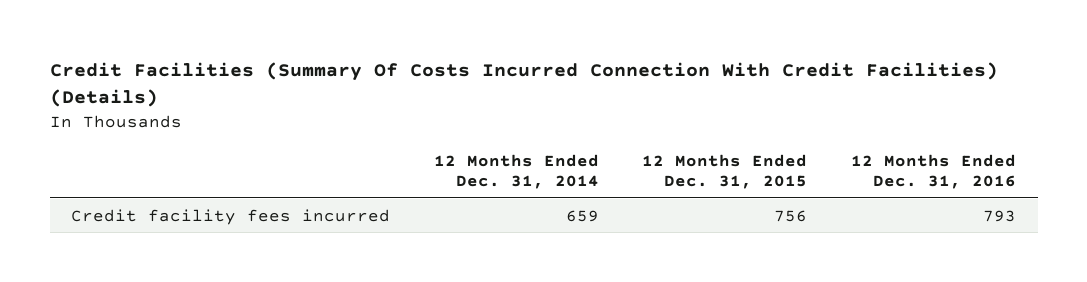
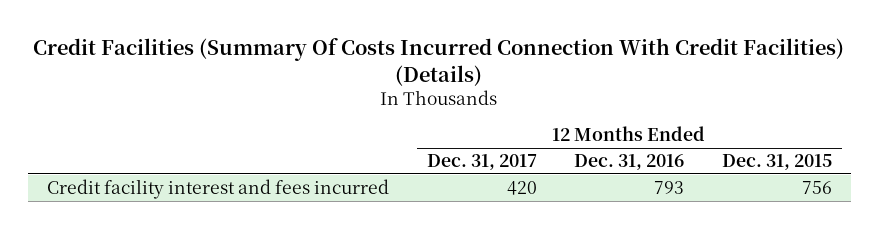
[433,153,599,190] 12 Months Ended Dec. 31, 2014 -> none
none -> [426,154,537,171] Dec. 31, 2017
[71,208,391,225] Credit facility fees incurred -> [46,179,389,200] Credit facility interest and fees incurred

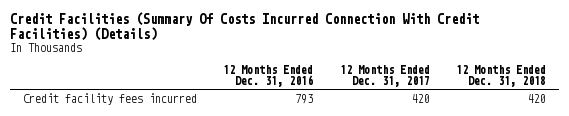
[722,154,833,171] Dec. 31, 2015 -> none
none -> [456,64,547,88] 12 Months Ended Dec. 31, 2018
[46,179,389,200] Credit facility interest and fees incurred -> [22,92,197,105] Credit facility fees incurred

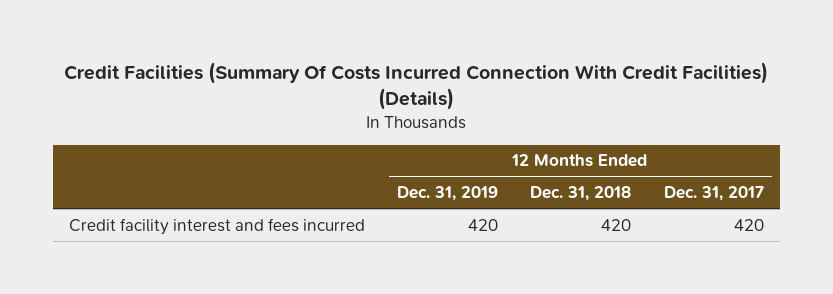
[223,64,314,88] 12 Months Ended Dec. 31, 2016 -> none
none -> [397,186,499,202] Dec. 31, 2019
[22,92,197,105] Credit facility fees incurred -> [68,217,365,235] Credit facility interest and fees incurred

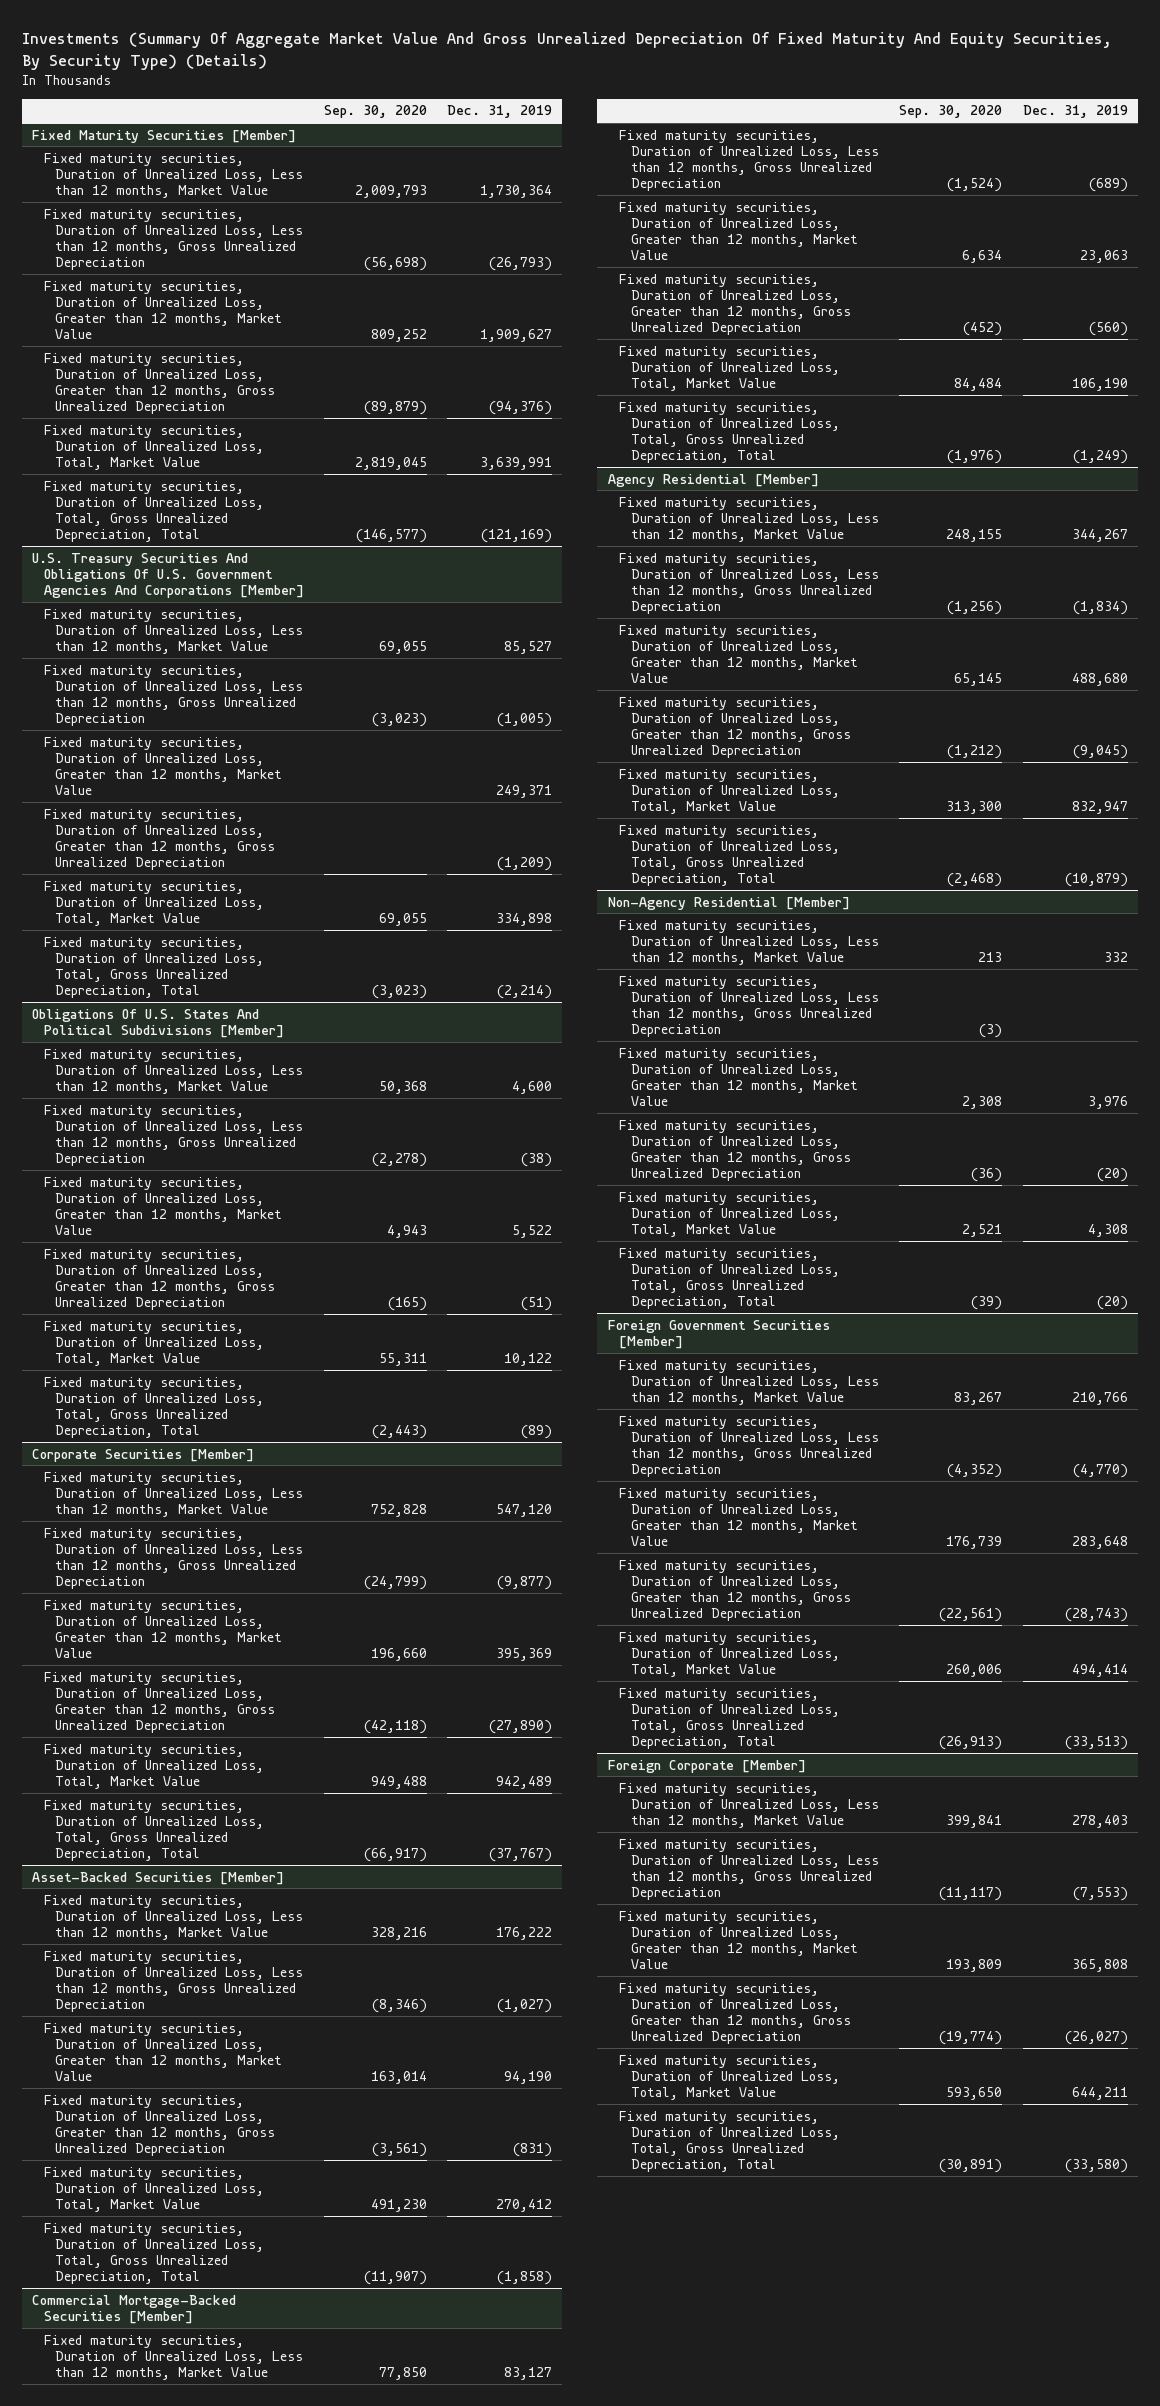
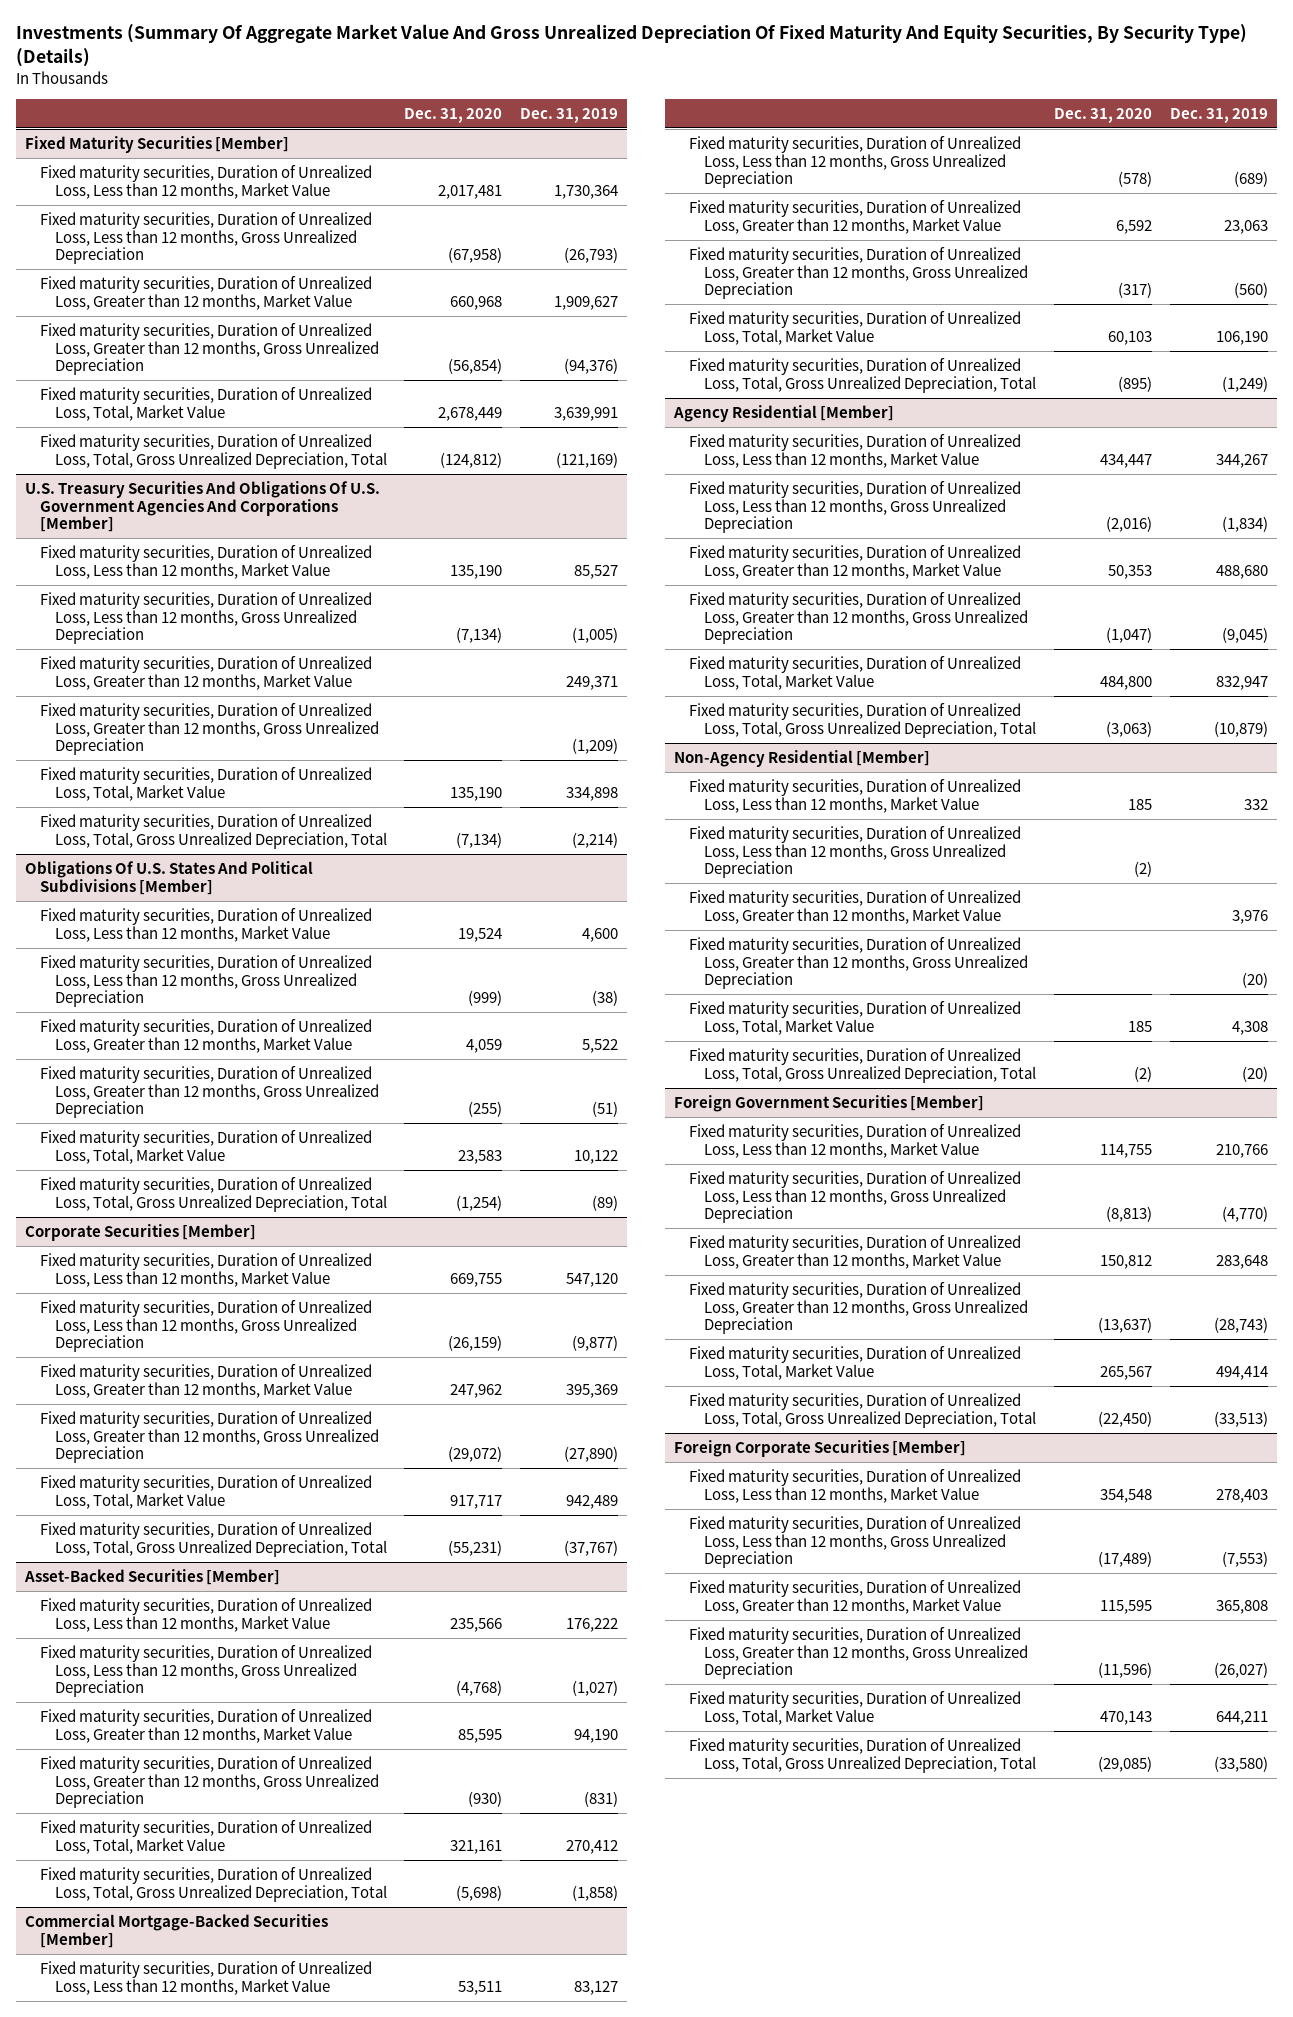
[323,105,427,119] Sep. 30, 2020 -> none
none -> [404,107,503,123] Dec. 31, 2020
[607,1759,806,1773] Foreign Corporate [Member] -> [674,1440,967,1458] Foreign Corporate Securities [Member]

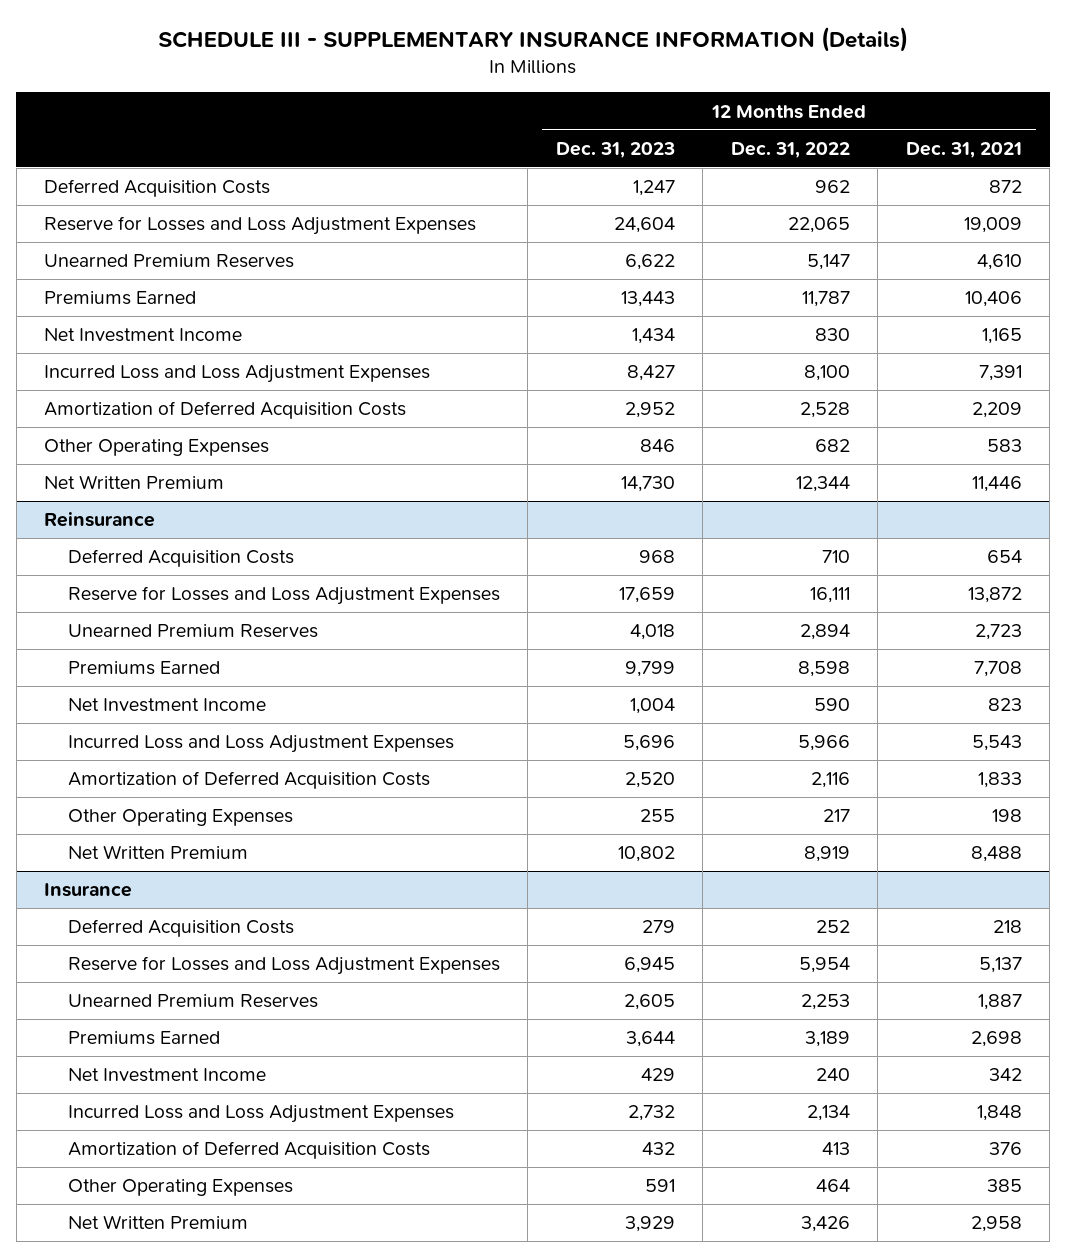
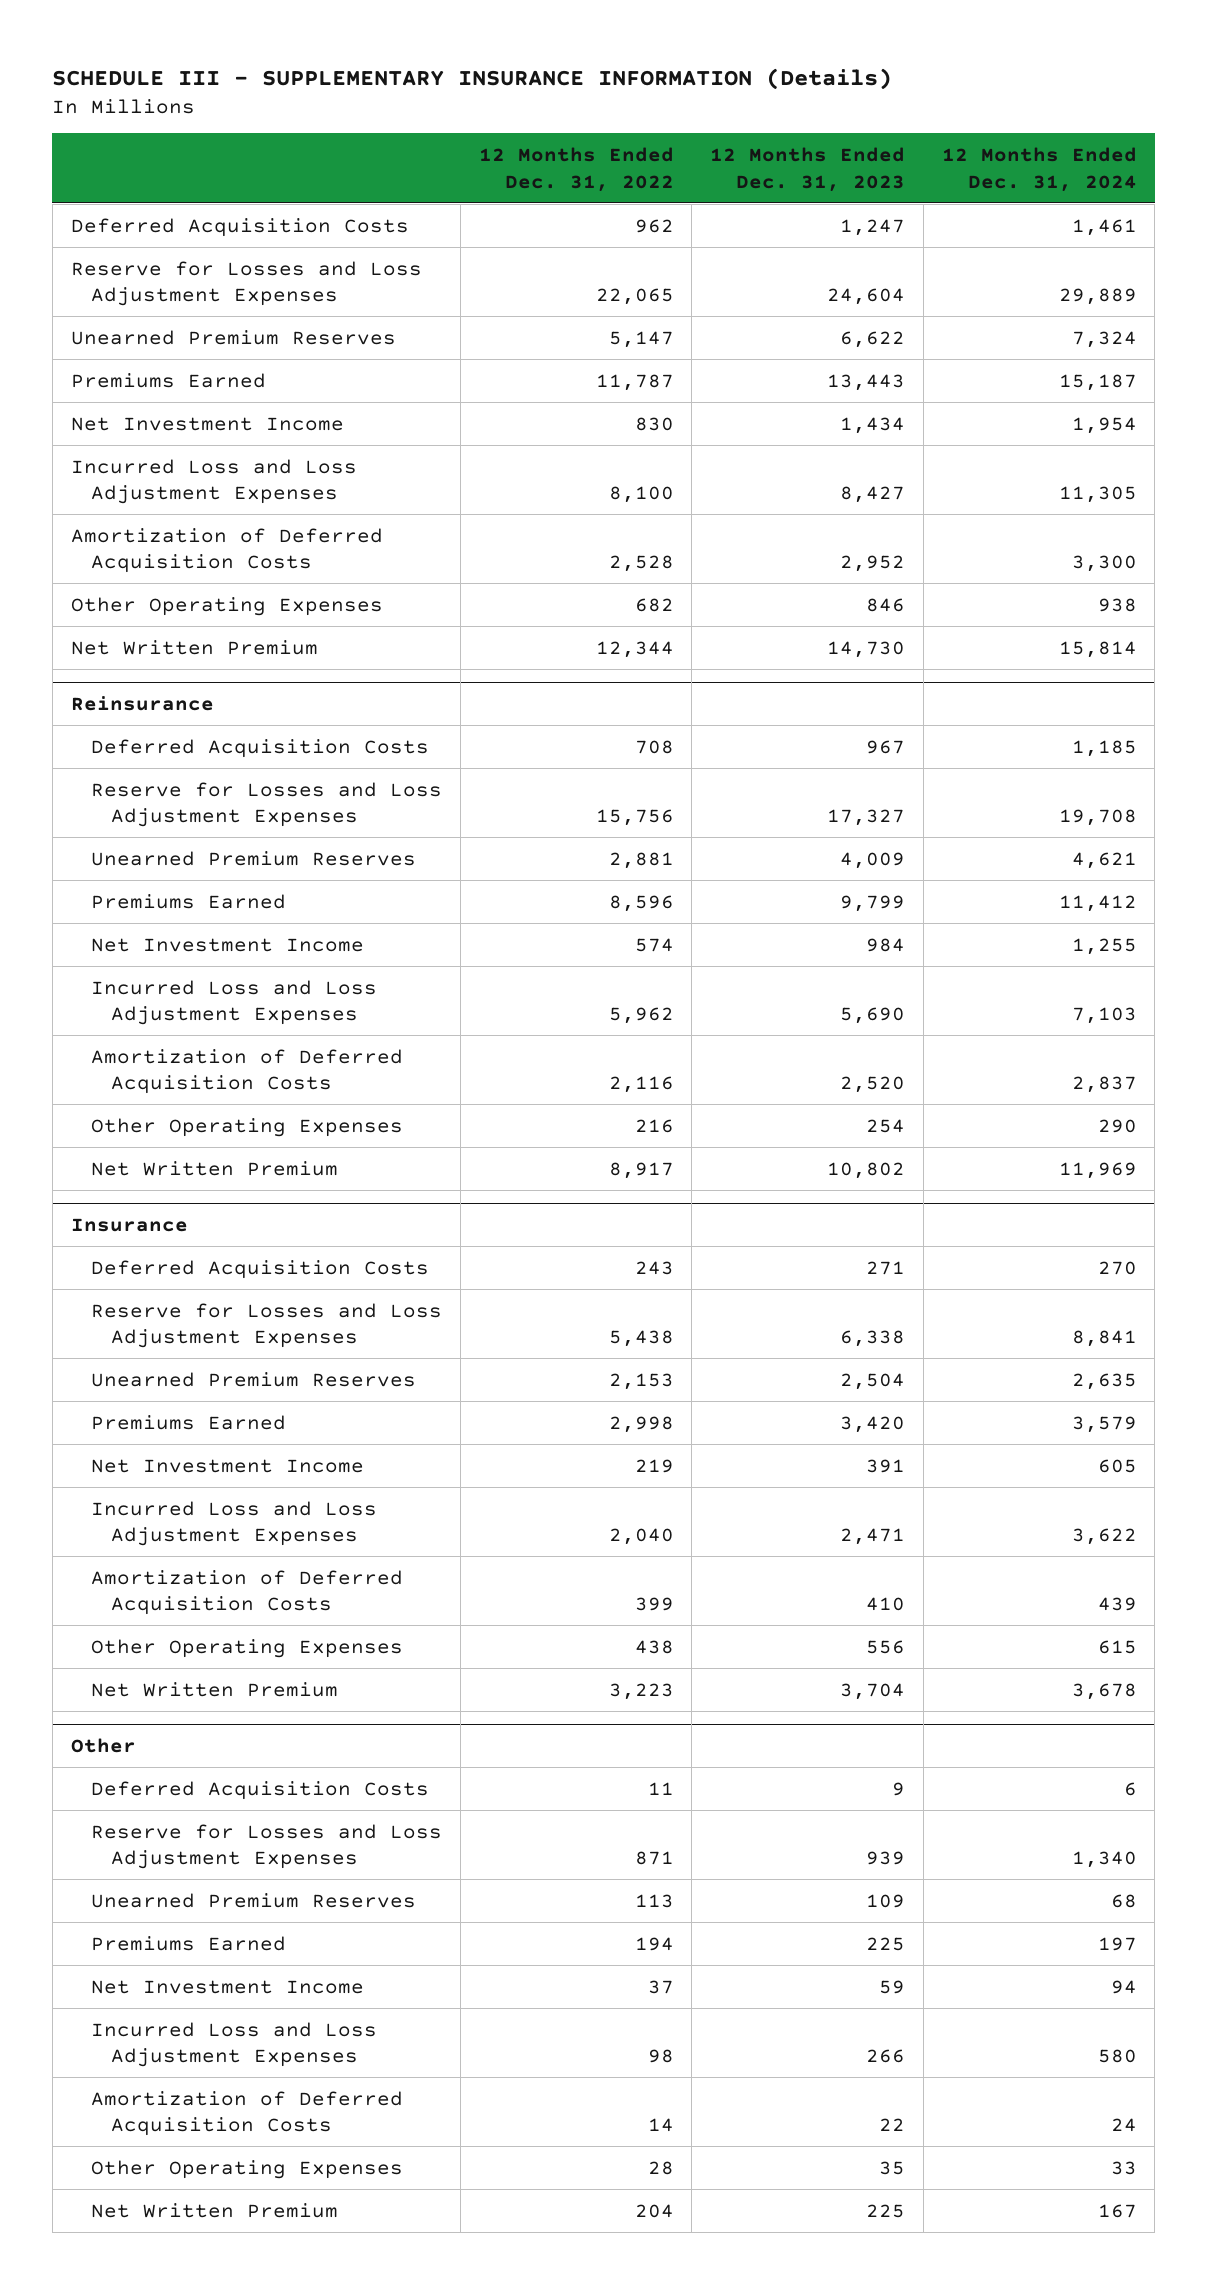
[905,142,1022,159] Dec. 31, 2021 -> none
none -> [941,147,1137,192] 12 Months Ended Dec. 31, 2024
[638,550,675,564] 968 -> [866,739,906,754] 967
[821,550,850,564] 710 -> [634,739,674,754] 708
[618,587,675,604] 17,659 -> [827,809,906,827] 17,327
[809,587,850,604] 16,111 -> [595,809,674,827] 15,756
[629,624,675,641] 4,018 -> [840,851,906,869] 4,009
[799,624,850,641] 2,894 -> [608,851,674,869] 2,881
[797,661,850,678] 8,598 -> [608,894,674,912] 8,596
[629,698,675,715] 1,004 -> [866,937,906,952] 984
[813,698,850,712] 590 -> [634,937,674,952] 574
[622,735,675,752] 5,696 -> [840,1007,906,1025] 5,690
[797,735,850,752] 5,966 -> [608,1007,674,1025] 5,962
[639,809,675,823] 255 -> [866,1118,906,1133] 254
[822,809,850,823] 217 -> [634,1118,674,1133] 216
[803,846,850,863] 8,919 -> [608,1161,674,1179] 8,917
[641,920,675,934] 279 -> [866,1260,906,1275] 271
[815,920,850,934] 252 -> [634,1260,674,1275] 243
[623,957,675,974] 6,945 -> [840,1330,906,1348] 6,338
[798,957,850,974] 5,954 -> [608,1330,674,1348] 5,438
[623,994,675,1011] 2,605 -> [840,1372,906,1390] 2,504
[800,994,850,1011] 2,253 -> [608,1372,674,1390] 2,153
[625,1031,675,1048] 3,644 -> [840,1415,906,1433] 3,420
[804,1031,850,1048] 3,189 -> [608,1415,674,1433] 2,998
[640,1068,675,1082] 429 -> [866,1458,906,1473] 391
[815,1068,850,1082] 240 -> [634,1458,674,1473] 219
[627,1105,675,1122] 2,732 -> [840,1528,906,1546] 2,471
[806,1105,850,1122] 2,134 -> [608,1528,674,1546] 2,040
[641,1142,675,1156] 432 -> [866,1597,906,1612] 410
[821,1142,850,1156] 413 -> [634,1597,674,1612] 399
[644,1179,675,1193] 591 -> [866,1639,906,1654] 556
[815,1179,850,1193] 464 -> [634,1639,674,1654] 438
[624,1216,675,1233] 3,929 -> [840,1682,906,1700] 3,704
[800,1216,850,1233] 3,426 -> [608,1682,674,1700] 3,223
none -> [70,1737,136,1753] Other
none -> [90,1780,429,1800] Deferred Acquisition Costs
none -> [90,1823,442,1870] Reserve for Losses and Loss Adjustment Expenses
none -> [90,1892,416,1908] Unearned Premium Reserves
none -> [90,1935,286,1951] Premiums Earned
none -> [90,1979,364,1994] Net Investment Income
none -> [90,2021,377,2068] Incurred Loss and Loss Adjustment Expenses
none -> [90,2090,403,2137] Amortization of Deferred Acquisition Costs
none -> [90,2159,403,2179] Other Operating Expenses
none -> [90,2202,338,2218] Net Written Premium

